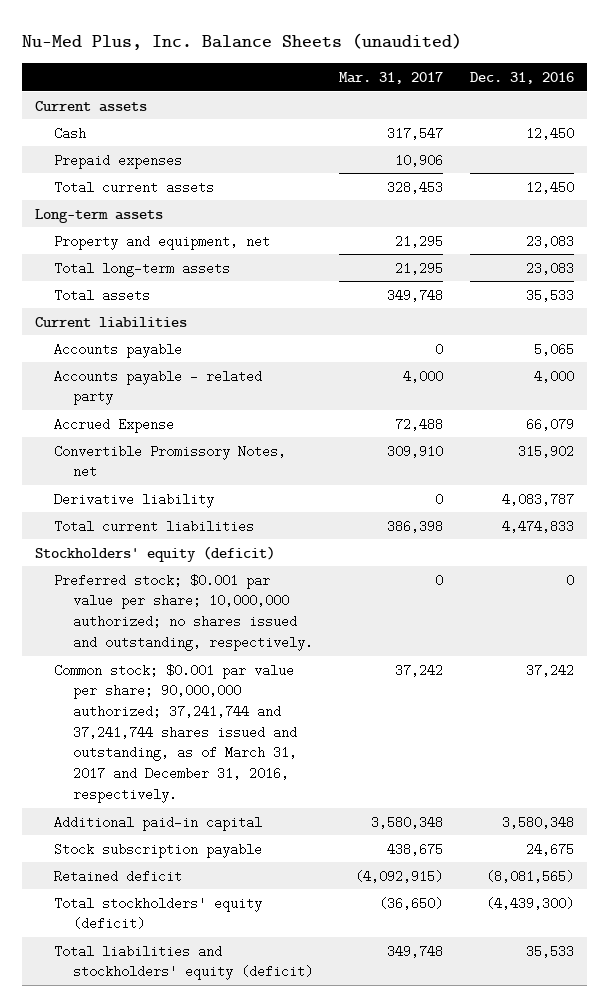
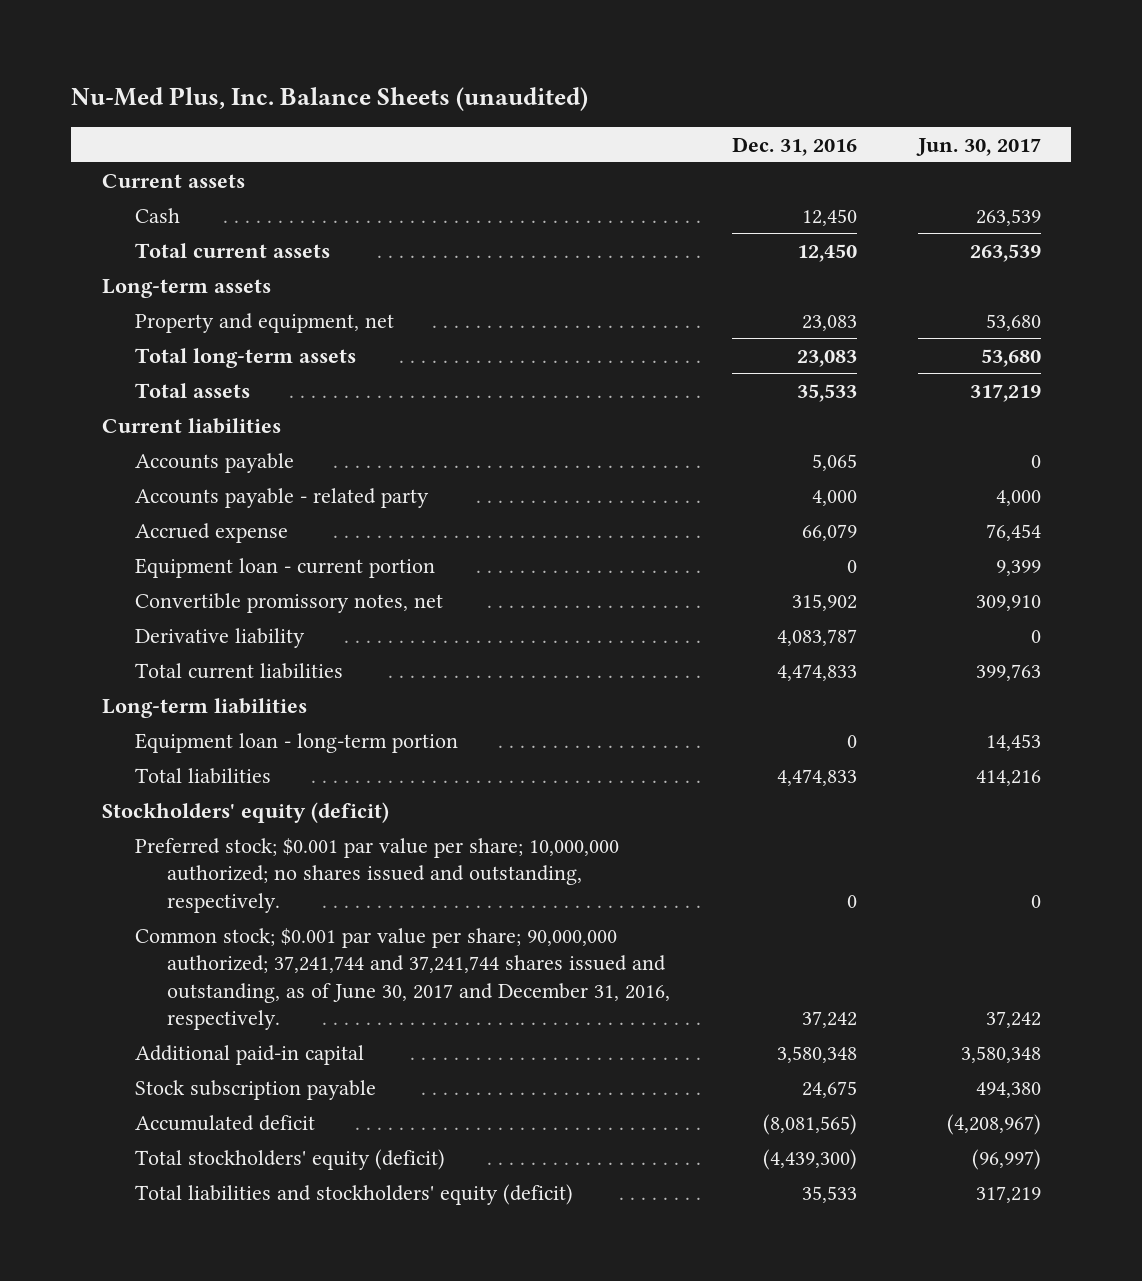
[339,72,444,85] Mar. 31, 2017 -> none
none -> [915,137,1041,156] Jun. 30, 2017
[54,153,183,169] Prepaid expenses -> none
[54,417,175,433] Accrued Expense -> [134,522,288,543] Accrued expense
none -> [134,557,435,578] Equipment loan - current portion
[54,444,287,479] Convertible Promissory Notes, net -> [134,592,443,613] Convertible promissory notes, net
none -> [101,697,307,718] Long-term liabilities
none -> [134,732,458,753] Equipment loan - long-term portion
none -> [134,767,271,784] Total liabilities
[54,663,297,803] Common stock; $0.001 par value per share; 90,000,000 authorized; 37,241,744 and 37,241,744 shares issued and outstanding, as of March 31, 2017 and December 31, 2016, respectively. -> [134,927,671,1031] Common stock; $0.001 par value per share; 90,000,000 authorized; 37,241,744 and 37,241,744 shares issued and outstanding, as of June 30, 2017 and December 31, 2016, respectively.
[54,869,183,883] Retained deficit -> [134,1114,315,1131] Accumulated deficit

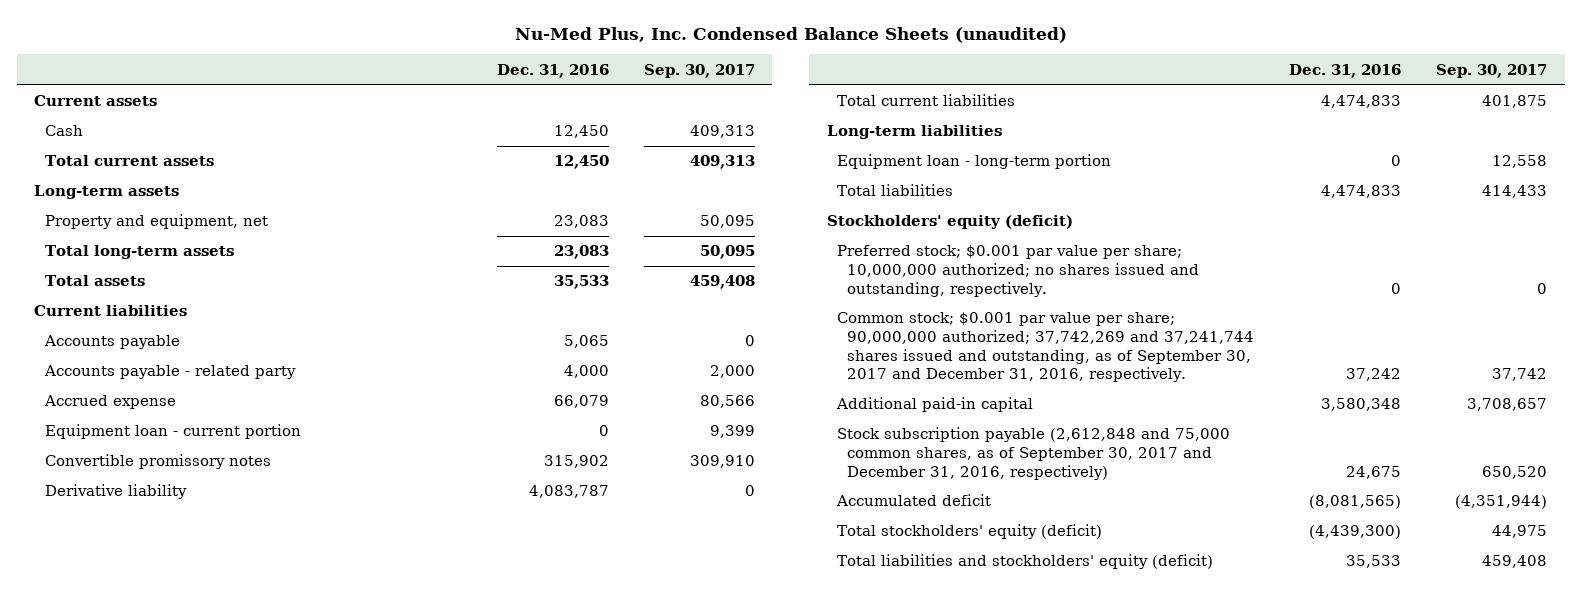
[71,87,589,112] Nu-Med Plus, Inc. Balance Sheets (unaudited) -> [514,26,1067,43] Nu-Med Plus, Inc. Condensed Balance Sheets (unaudited)
[915,137,1041,156] Jun. 30, 2017 -> none
none -> [643,63,755,78] Sep. 30, 2017
[134,592,443,613] Convertible promissory notes, net -> [44,454,271,470] Convertible promissory notes
[134,927,671,1031] Common stock; $0.001 par value per share; 90,000,000 authorized; 37,241,744 and 37,241,744 shares issued and outstanding, as of June 30, 2017 and December 31, 2016, respectively. -> [837,312,1255,383] Common stock; $0.001 par value per share; 90,000,000 authorized; 37,742,269 and 37,241,744 shares issued and outstanding, as of September 30, 2017 and December 31, 2016, respectively.
[134,1079,376,1100] Stock subscription payable -> [837,427,1231,480] Stock subscription payable (2,612,848 and 75,000 common shares, as of September 30, 2017 and December 31, 2016, respectively)

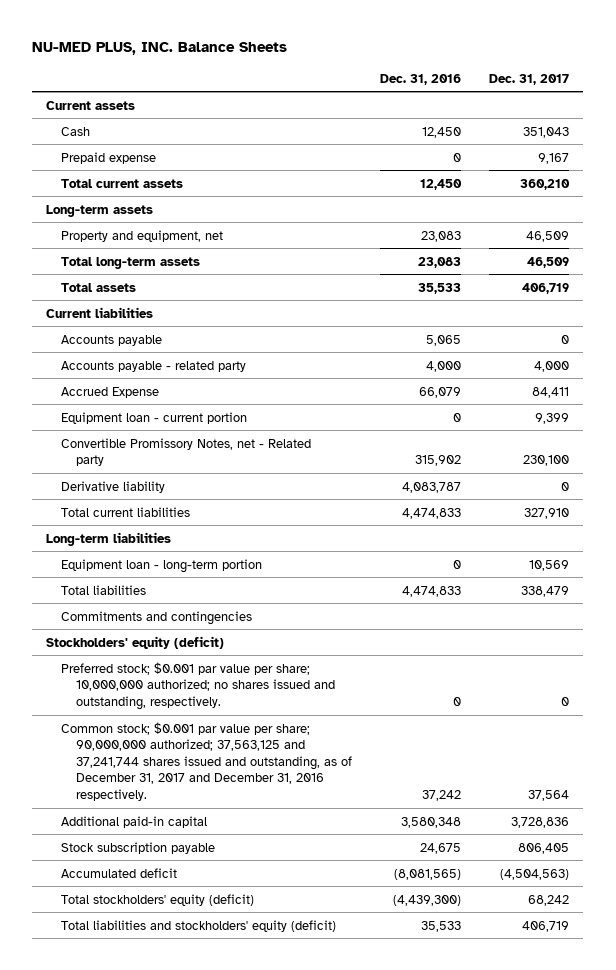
[514,26,1067,43] Nu-Med Plus, Inc. Condensed Balance Sheets (unaudited) -> [32,42,288,56] NU-MED PLUS, INC. Balance Sheets
[643,63,755,78] Sep. 30, 2017 -> none
none -> [489,73,570,85] Dec. 31, 2017
none -> [60,151,156,164] Prepaid expense
[43,395,176,410] Accrued expense -> [60,386,159,398] Accrued Expense
[44,454,271,470] Convertible promissory notes -> [60,437,311,467] Convertible Promissory Notes, net - Related party
none -> [60,610,252,625] Commitments and contingencies
[837,312,1255,383] Common stock; $0.001 par value per share; 90,000,000 authorized; 37,742,269 and 37,241,744 shares issued and outstanding, as of September 30, 2017 and December 31, 2016, respectively. -> [60,721,352,801] Common stock; $0.001 par value per share; 90,000,000 authorized; 37,563,125 and 37,241,744 shares issued and outstanding, as of December 31, 2017 and December 31, 2016 respectively.
[837,427,1231,480] Stock subscription payable (2,612,848 and 75,000 common shares, as of September 30, 2017 and December 31, 2016, respectively) -> [60,841,215,854] Stock subscription payable

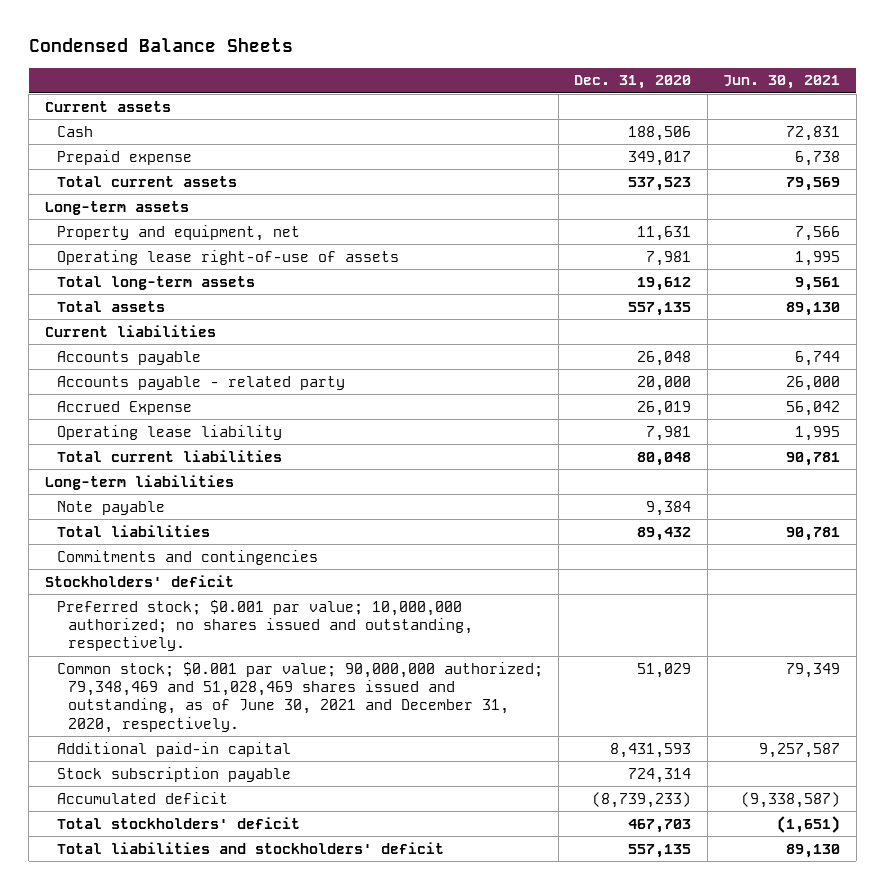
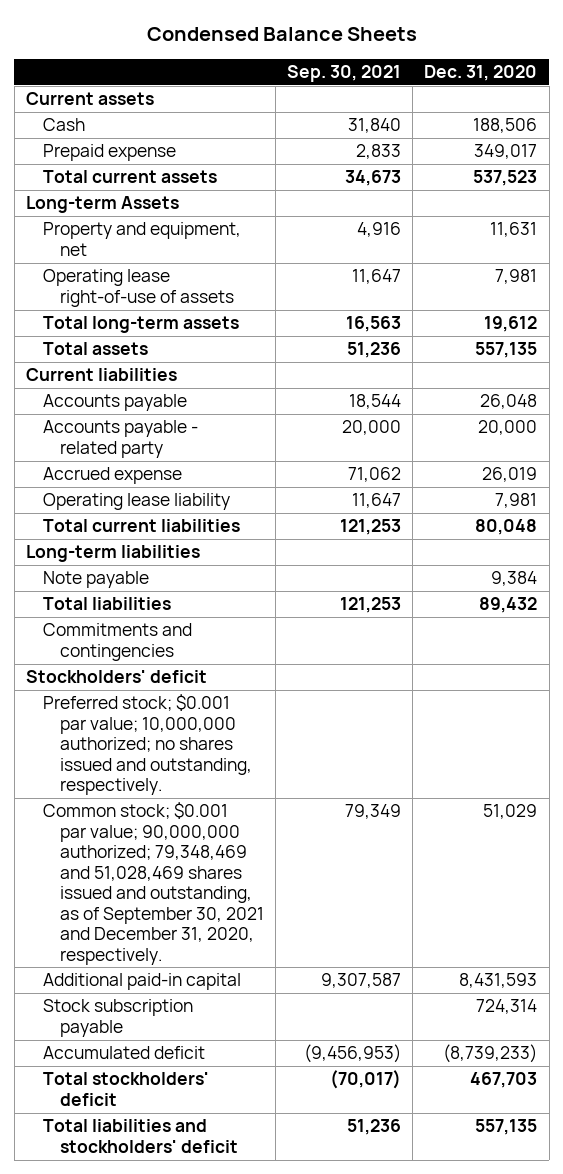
[723,75,841,90] Jun. 30, 2021 -> none
none -> [287,65,402,83] Sep. 30, 2021
[44,200,189,215] Long-term assets -> [25,196,179,214] Long-term Assets
[56,400,192,415] Accrued Expense -> [43,467,183,485] Accrued expense
[56,661,543,733] Common stock; $0.001 par value; 90,000,000 authorized; 79,348,469 and 51,028,469 shares issued and outstanding, as of June 30, 2021 and December 31, 2020, respectively. -> [43,802,265,965] Common stock; $0.001 par value; 90,000,000 authorized; 79,348,469 and 51,028,469 shares issued and outstanding, as of September 30, 2021 and December 31, 2020, respectively.

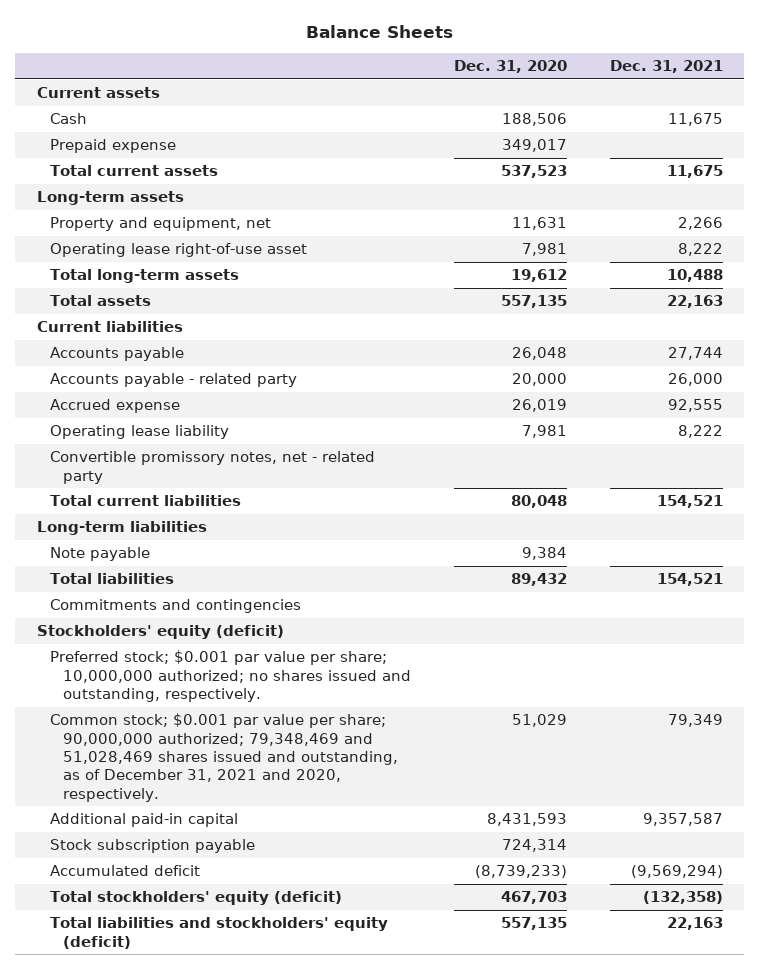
[146,27,417,42] Condensed Balance Sheets -> [305,24,453,38] Balance Sheets
[287,65,402,83] Sep. 30, 2021 -> none
none -> [609,59,723,73] Dec. 31, 2021
[25,196,179,214] Long-term Assets -> [36,191,184,206] Long-term assets
[43,269,235,307] Operating lease right-of-use of assets -> [49,243,307,258] Operating lease right-of-use asset
none -> [49,451,375,484] Convertible promissory notes, net - related party
[25,670,207,684] Stockholders' deficit -> [36,625,284,640] Stockholders' equity (deficit)
[43,694,253,796] Preferred stock; $0.001 par value; 10,000,000 authorized; no shares issued and outstanding, respectively. -> [49,650,411,702] Preferred stock; $0.001 par value per share; 10,000,000 authorized; no shares issued and outstanding, respectively.
[43,802,265,965] Common stock; $0.001 par value; 90,000,000 authorized; 79,348,469 and 51,028,469 shares issued and outstanding, as of September 30, 2021 and December 31, 2020, respectively. -> [49,713,398,802] Common stock; $0.001 par value per share; 90,000,000 authorized; 79,348,469 and 51,028,469 shares issued and outstanding, as of December 31, 2021 and 2020, respectively.
[43,1072,210,1106] Total stockholders' deficit -> [49,891,342,906] Total stockholders' equity (deficit)
[43,1119,239,1153] Total liabilities and stockholders' deficit -> [49,917,388,949] Total liabilities and stockholders' equity (deficit)

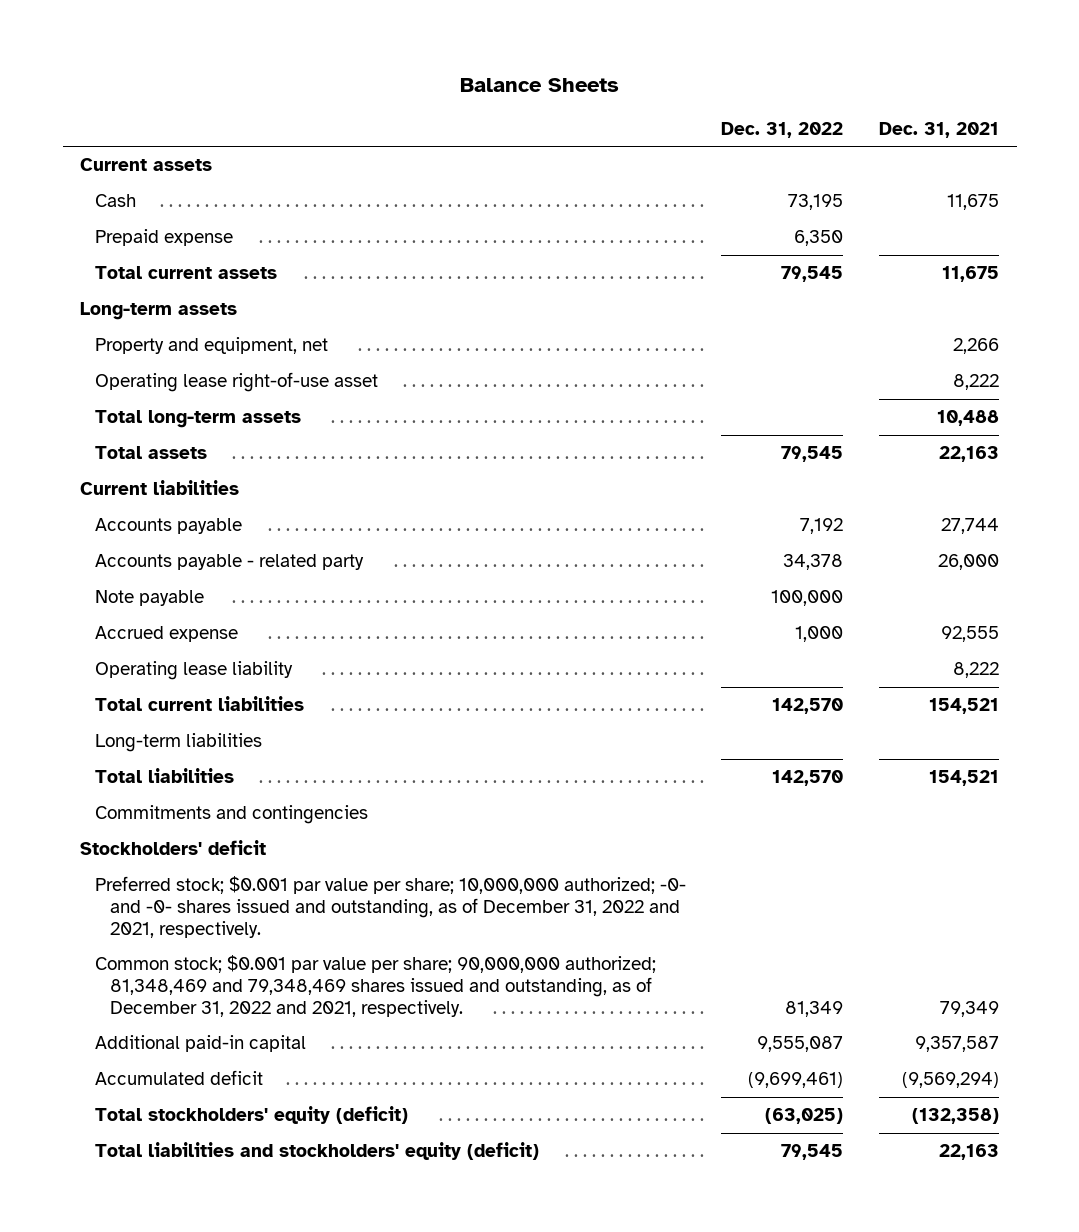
[453,59,567,73] Dec. 31, 2020 -> none
none -> [721,121,844,138] Dec. 31, 2022
[49,547,150,562] Note payable -> [94,590,204,607] Note payable
[49,451,375,484] Convertible promissory notes, net - related party -> none
[36,625,284,640] Stockholders' equity (deficit) -> [80,840,267,856] Stockholders' deficit
[49,650,411,702] Preferred stock; $0.001 par value per share; 10,000,000 authorized; no shares issued and outstanding, respectively. -> [94,876,686,938] Preferred stock; $0.001 par value per share; 10,000,000 authorized; -0- and -0- shares issued and outstanding, as of December 31, 2022 and 2021, respectively.
[49,713,398,802] Common stock; $0.001 par value per share; 90,000,000 authorized; 79,348,469 and 51,028,469 shares issued and outstanding, as of December 31, 2021 and 2020, respectively. -> [94,955,656,1017] Common stock; $0.001 par value per share; 90,000,000 authorized; 81,348,469 and 79,348,469 shares issued and outstanding, as of December 31, 2022 and 2021, respectively.
[49,839,255,854] Stock subscription payable -> none

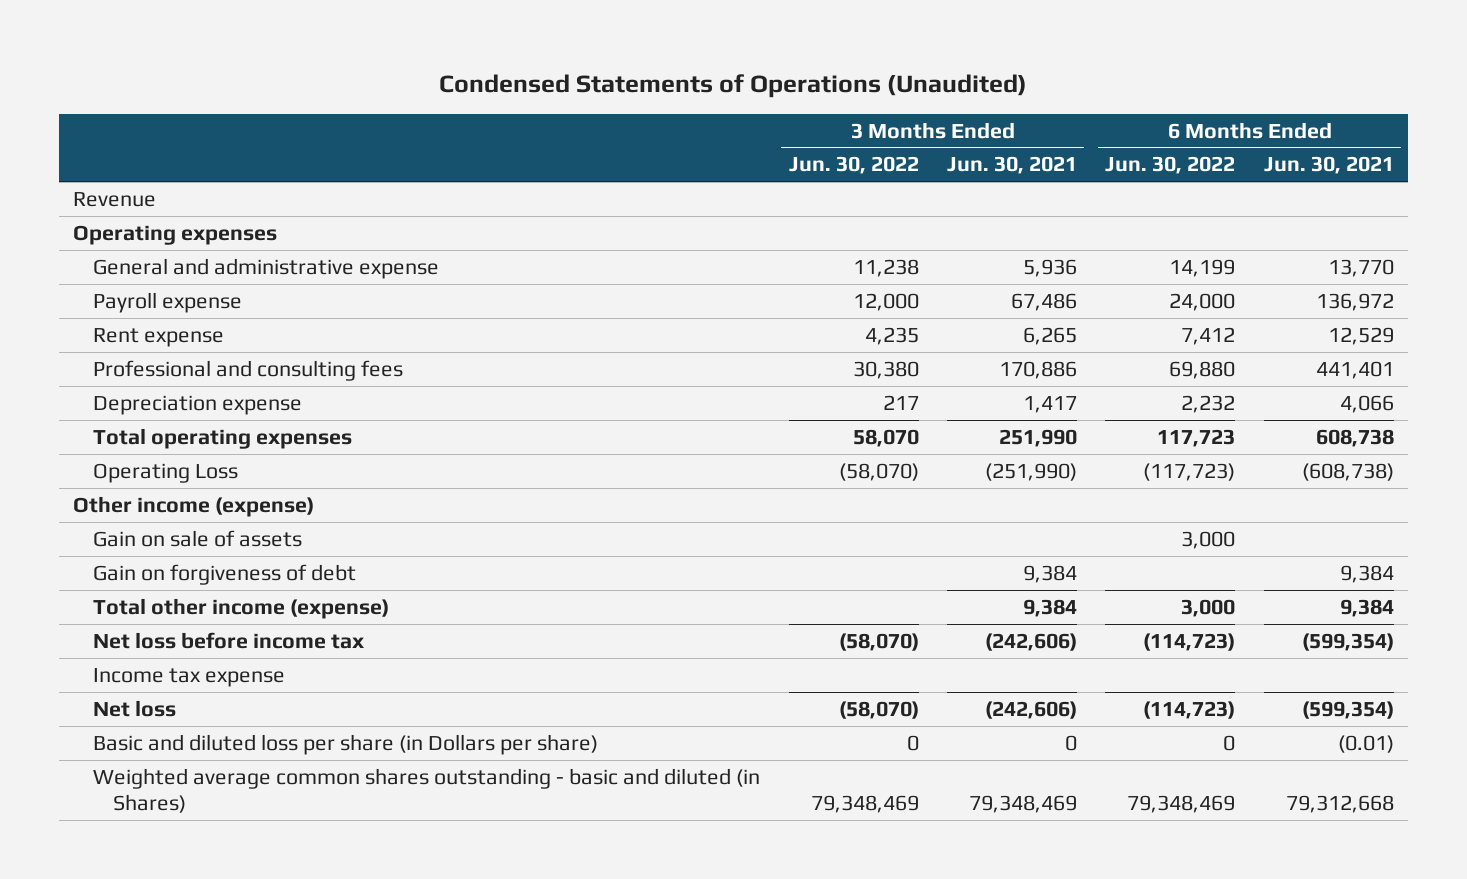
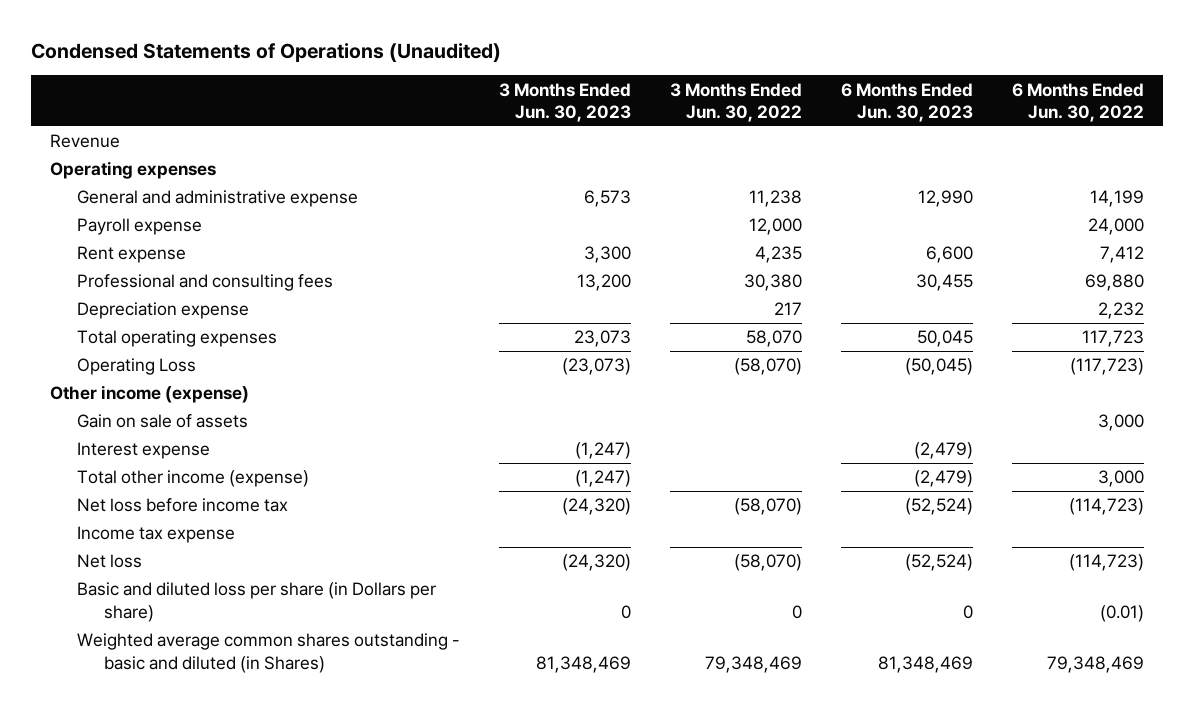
[947,156,1078,175] Jun. 30, 2021 -> none
[1263,156,1394,175] Jun. 30, 2021 -> none
none -> [498,82,631,122] 3 Months Ended Jun. 30, 2023
none -> [840,82,973,122] 6 Months Ended Jun. 30, 2023
[93,563,357,585] Gain on forgiveness of debt -> none
none -> [76,442,210,460] Interest expense
[1223,734,1236,751] 0 -> [1099,604,1144,622] (0.01)

